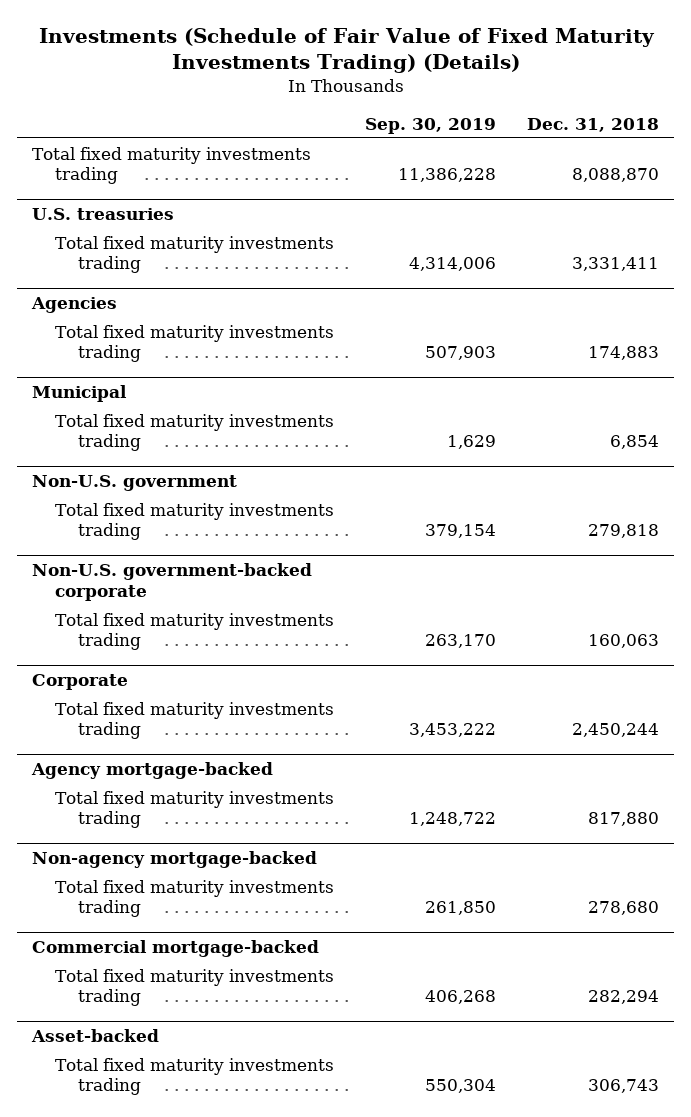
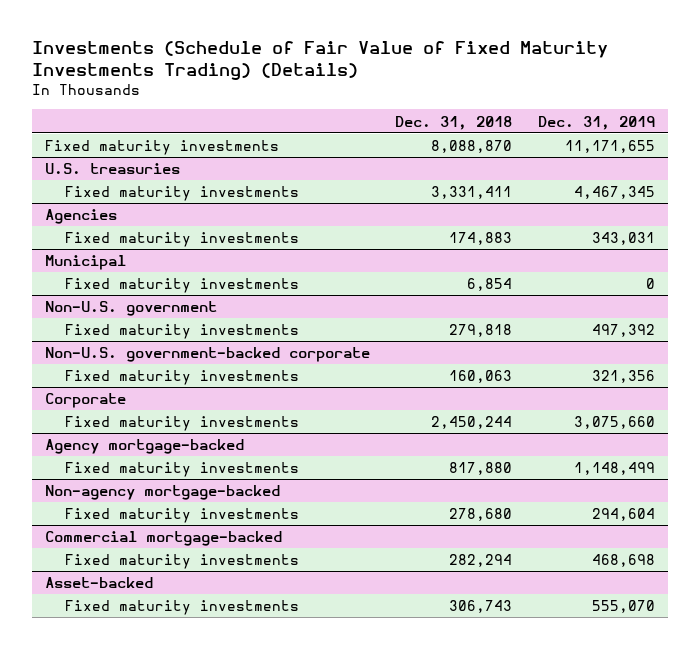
[364,117,496,134] Sep. 30, 2019 -> none
none -> [538,115,656,130] Dec. 31, 2019
[32,146,312,185] Total fixed maturity investments trading -> [44,140,279,156] Fixed maturity investments
[55,235,335,274] Total fixed maturity investments trading -> [65,186,300,202] Fixed maturity investments
[55,324,335,363] Total fixed maturity investments trading -> [65,232,300,248] Fixed maturity investments
[55,413,335,452] Total fixed maturity investments trading -> [65,278,300,294] Fixed maturity investments
[55,502,335,541] Total fixed maturity investments trading -> [65,324,300,340] Fixed maturity investments
[55,612,335,651] Total fixed maturity investments trading -> [65,370,300,386] Fixed maturity investments
[55,701,335,740] Total fixed maturity investments trading -> [65,416,300,432] Fixed maturity investments
[55,790,335,829] Total fixed maturity investments trading -> [65,462,300,478] Fixed maturity investments
[55,879,335,918] Total fixed maturity investments trading -> [65,508,300,524] Fixed maturity investments
[55,968,335,1007] Total fixed maturity investments trading -> [65,554,300,570] Fixed maturity investments
[55,1057,335,1096] Total fixed maturity investments trading -> [65,600,300,616] Fixed maturity investments

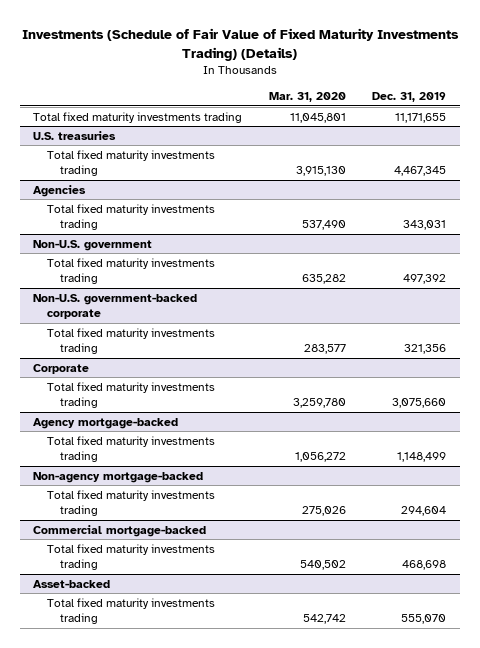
[395,115,513,130] Dec. 31, 2018 -> none
none -> [268,92,346,103] Mar. 31, 2020
[44,140,279,156] Fixed maturity investments -> [33,111,243,123] Total fixed maturity investments trading
[65,186,300,202] Fixed maturity investments -> [46,149,215,177] Total fixed maturity investments trading
[44,255,126,271] Municipal -> none
[65,278,300,294] Fixed maturity investments -> none
[65,232,300,248] Fixed maturity investments -> [46,203,215,231] Total fixed maturity investments trading
[65,324,300,340] Fixed maturity investments -> [46,257,215,285] Total fixed maturity investments trading
[65,370,300,386] Fixed maturity investments -> [46,327,215,355] Total fixed maturity investments trading
[65,416,300,432] Fixed maturity investments -> [46,381,215,409] Total fixed maturity investments trading
[65,462,300,478] Fixed maturity investments -> [46,435,215,463] Total fixed maturity investments trading
[65,508,300,524] Fixed maturity investments -> [46,489,215,517] Total fixed maturity investments trading
[65,554,300,570] Fixed maturity investments -> [46,543,215,571] Total fixed maturity investments trading
[65,600,300,616] Fixed maturity investments -> [46,597,215,625] Total fixed maturity investments trading

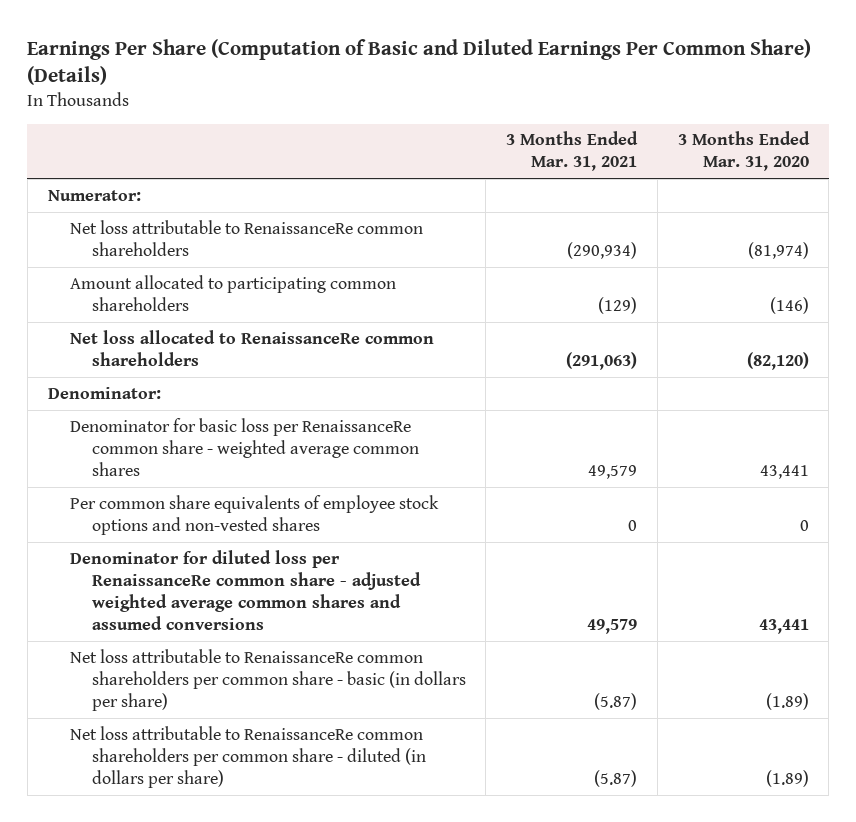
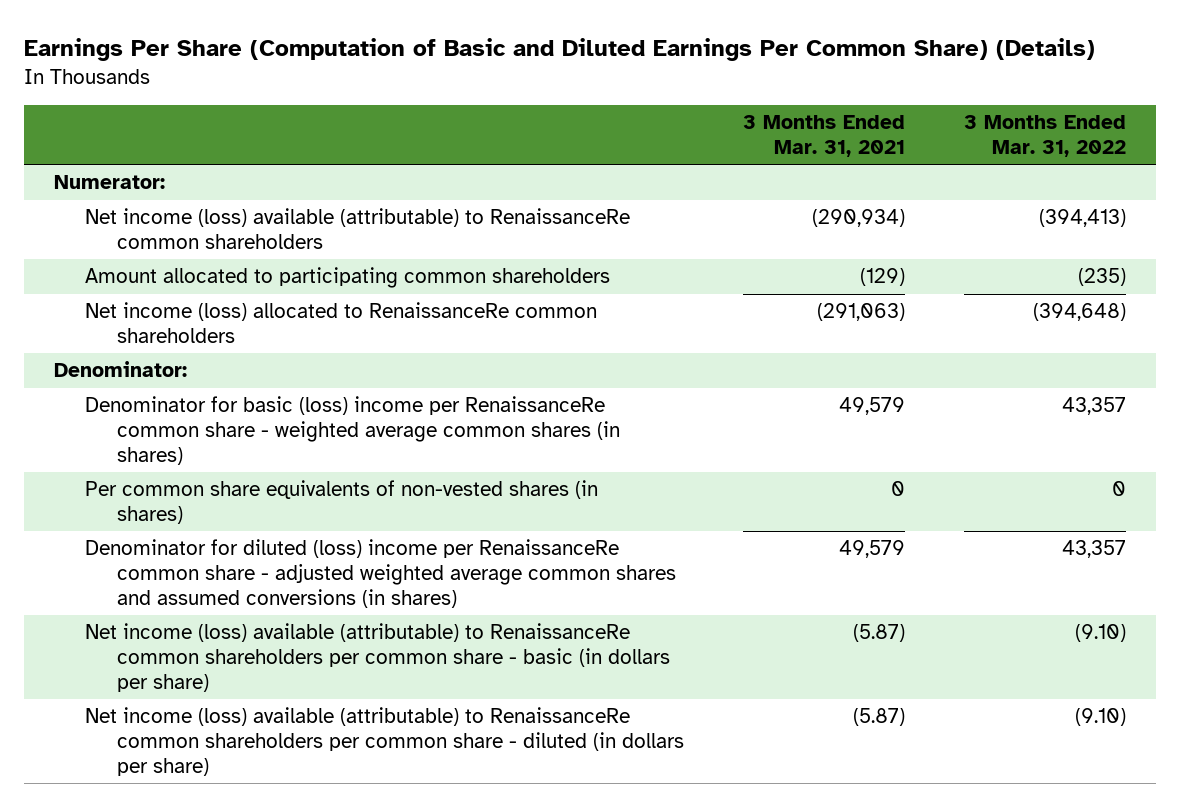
[677,131,810,172] 3 Months Ended Mar. 31, 2020 -> none
none -> [964,115,1127,158] 3 Months Ended Mar. 31, 2022
[69,219,423,256] Net loss attributable to RenaissanceRe common shareholders -> [85,208,631,250] Net income (loss) available (attributable) to RenaissanceRe common shareholders
[69,329,434,366] Net loss allocated to RenaissanceRe common shareholders -> [85,302,598,344] Net income (loss) allocated to RenaissanceRe common shareholders
[69,417,419,476] Denominator for basic loss per RenaissanceRe common share - weighted average common shares -> [85,396,620,465] Denominator for basic (loss) income per RenaissanceRe common share - weighted average common shares (in shares)
[69,494,439,535] Per common share equivalents of employee stock options and non-vested shares -> [85,480,599,525] Per common share equivalents of non-vested shares (in shares)
[69,549,421,630] Denominator for diluted loss per RenaissanceRe common share - adjusted weighted average common shares and assumed conversions -> [85,539,676,608] Denominator for diluted (loss) income per RenaissanceRe common share - adjusted weighted average common shares and assumed conversions (in shares)
[69,648,466,711] Net loss attributable to RenaissanceRe common shareholders per common share - basic (in dollars per share) -> [85,623,670,692] Net income (loss) available (attributable) to RenaissanceRe common shareholders per common share - basic (in dollars per share)
[69,725,426,788] Net loss attributable to RenaissanceRe common shareholders per common share - diluted (in dollars per share) -> [85,707,684,776] Net income (loss) available (attributable) to RenaissanceRe common shareholders per common share - diluted (in dollars per share)

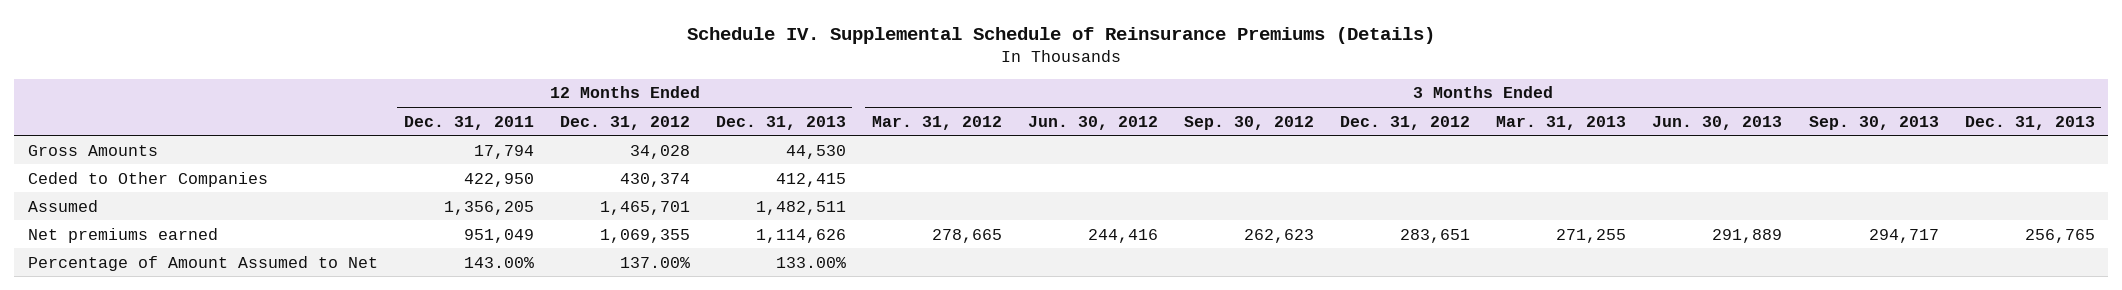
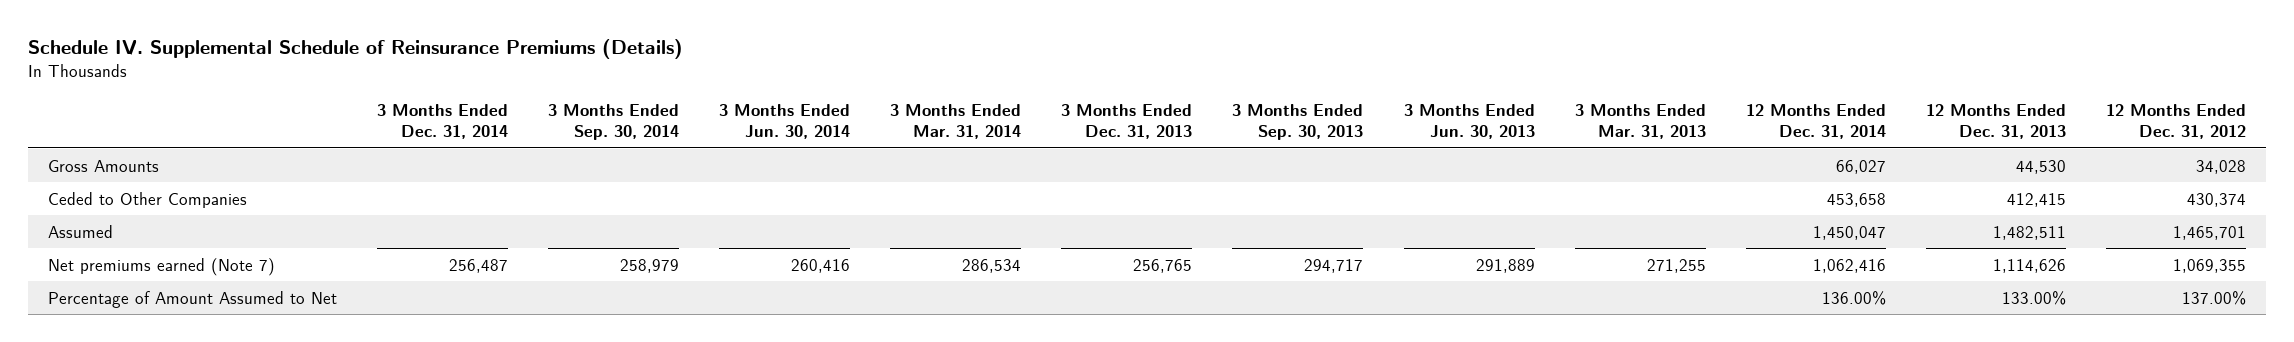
[403,115,534,130] Dec. 31, 2011 -> none
[871,115,1002,130] Mar. 31, 2012 -> none
[1028,115,1159,130] Jun. 30, 2012 -> none
[1184,115,1315,130] Sep. 30, 2012 -> none
[1340,115,1471,130] Dec. 31, 2012 -> none
none -> [376,104,508,139] 3 Months Ended Dec. 31, 2014
none -> [547,104,679,140] 3 Months Ended Sep. 30, 2014
none -> [719,104,851,139] 3 Months Ended Jun. 30, 2014
none -> [890,104,1022,139] 3 Months Ended Mar. 31, 2014
none -> [1745,104,1886,139] 12 Months Ended Dec. 31, 2014
[27,227,218,243] Net premiums earned -> [47,257,275,276] Net premiums earned (Note 7)

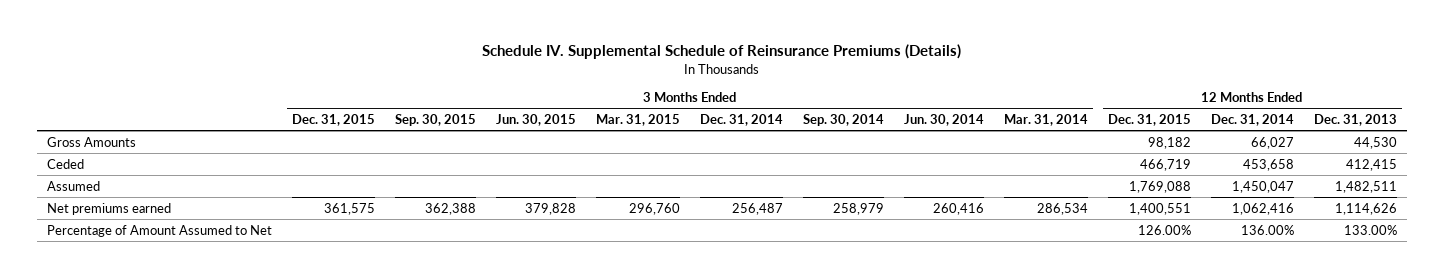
[1061,104,1193,139] 3 Months Ended Dec. 31, 2013 -> none
[1232,104,1364,140] 3 Months Ended Sep. 30, 2013 -> none
[1403,104,1535,139] 3 Months Ended Jun. 30, 2013 -> none
[1574,104,1706,139] 3 Months Ended Mar. 31, 2013 -> none
[2105,104,2246,139] 12 Months Ended Dec. 31, 2012 -> none
none -> [291,113,375,126] Dec. 31, 2015
none -> [394,113,476,126] Sep. 30, 2015
none -> [495,113,576,126] Jun. 30, 2015
none -> [595,113,680,126] Mar. 31, 2015
none -> [1107,113,1191,126] Dec. 31, 2015
[47,191,247,208] Ceded to Other Companies -> [46,158,84,169] Ceded
[47,257,275,276] Net premiums earned (Note 7) -> [46,202,171,215] Net premiums earned

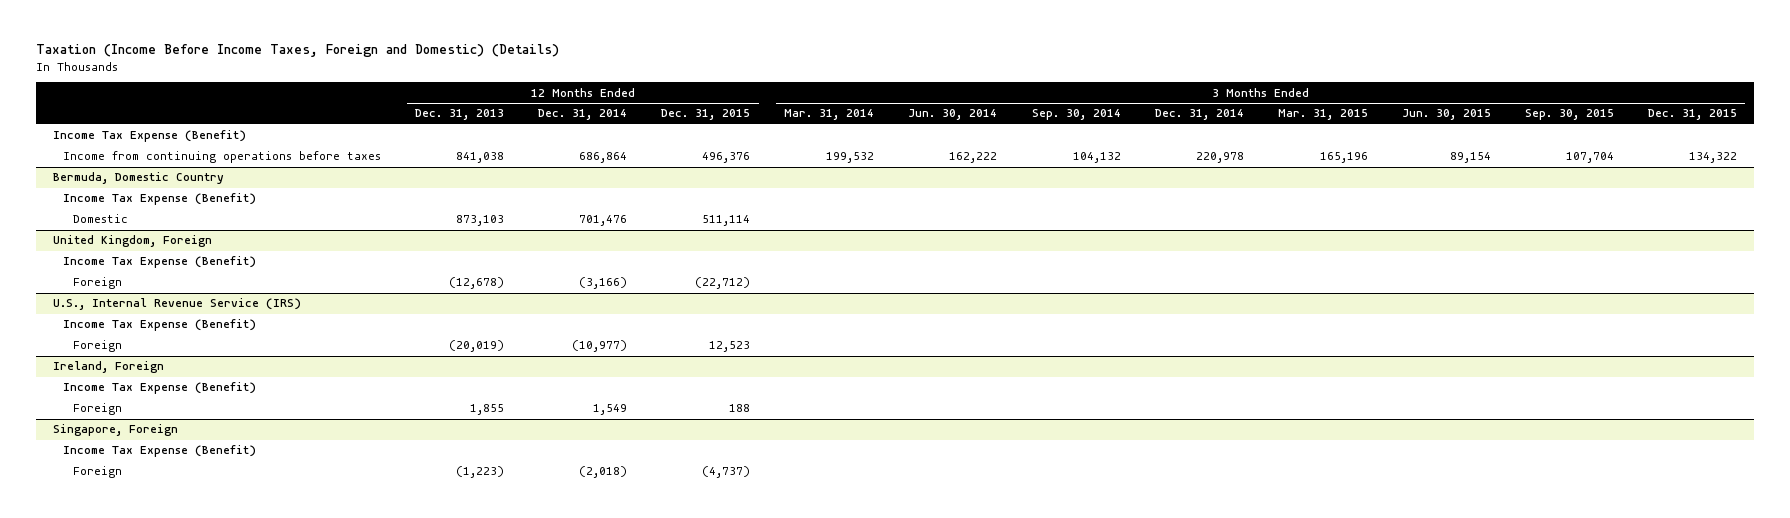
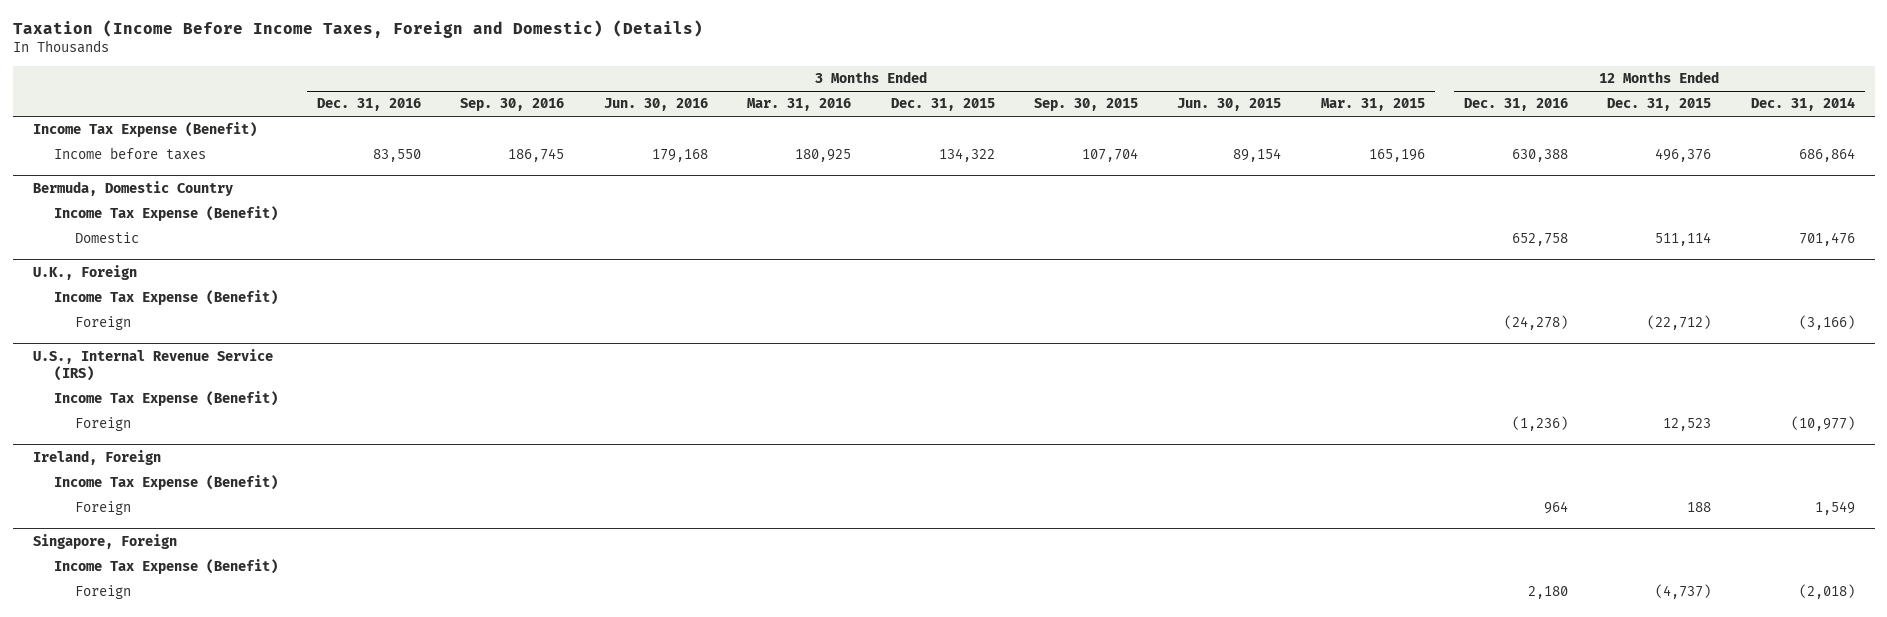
[415,109,505,121] Dec. 31, 2013 -> none
[784,109,875,121] Mar. 31, 2014 -> none
[908,109,998,121] Jun. 30, 2014 -> none
[1031,109,1121,121] Sep. 30, 2014 -> none
[1154,109,1244,121] Dec. 31, 2014 -> none
none -> [317,98,422,112] Dec. 31, 2016
none -> [460,98,565,112] Sep. 30, 2016
none -> [603,98,708,112] Jun. 30, 2016
none -> [747,98,852,112] Mar. 31, 2016
none -> [1464,98,1569,112] Dec. 31, 2016
[62,151,381,164] Income from continuing operations before taxes -> [53,147,206,161] Income before taxes
[53,235,213,248] United Kingdom, Foreign -> none
none -> [32,264,137,280] U.K., Foreign

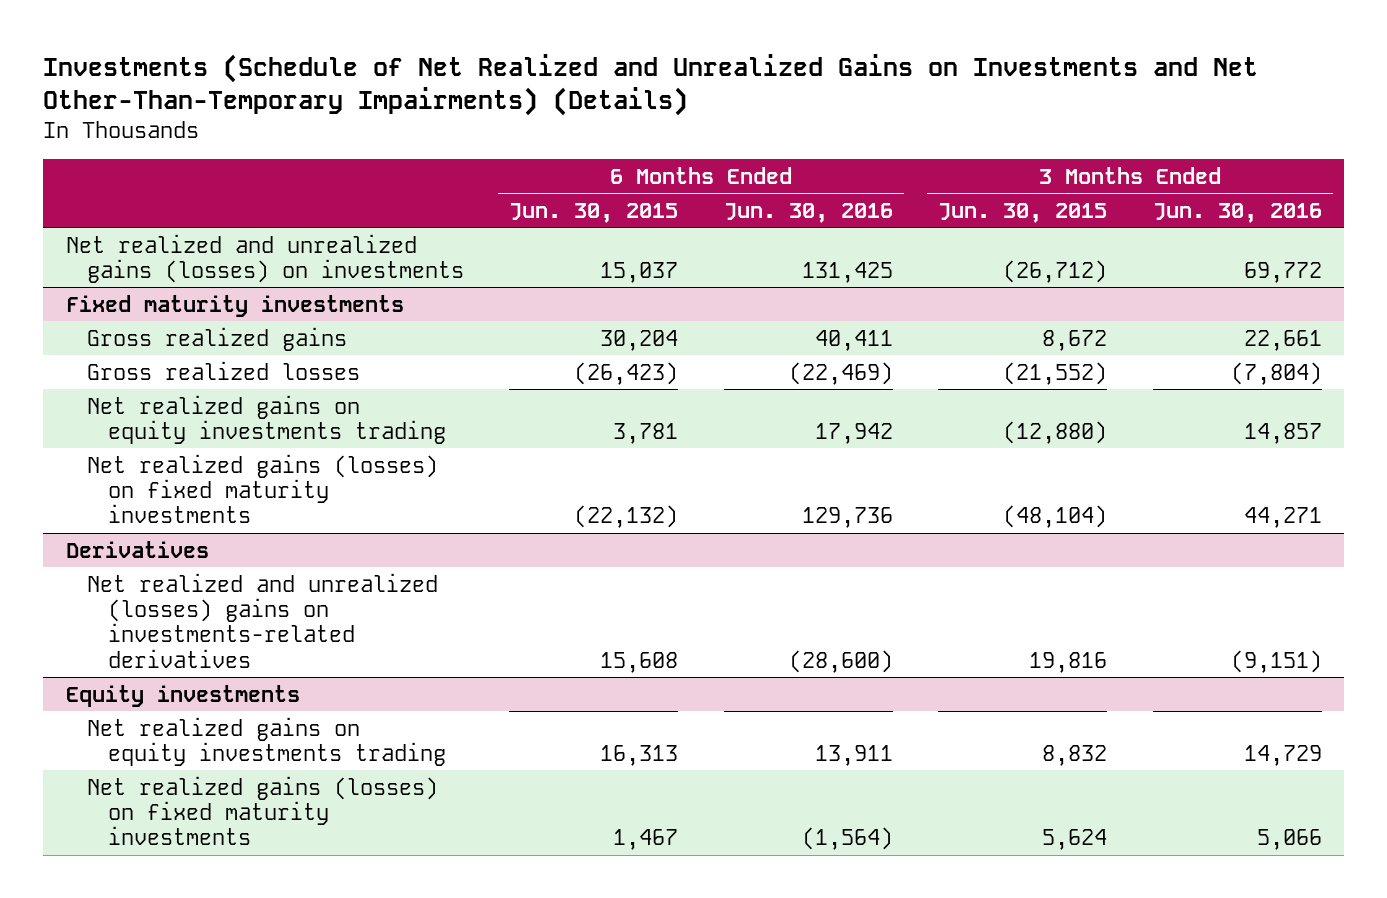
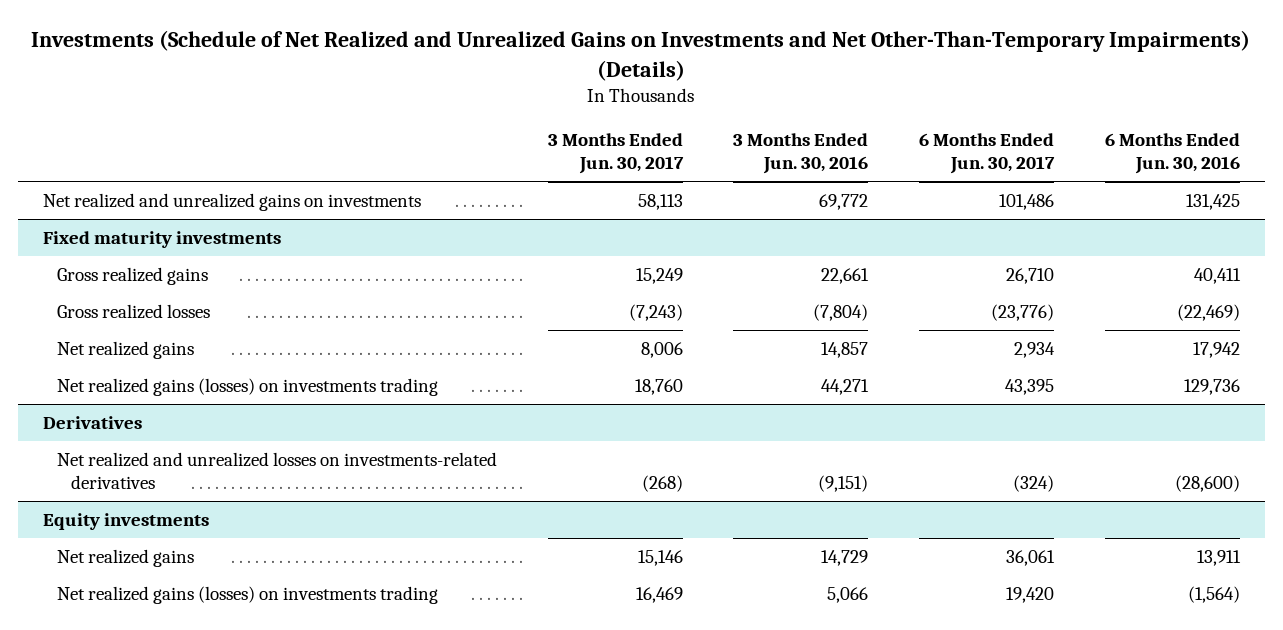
[509,202,679,223] Jun. 30, 2015 -> none
[938,202,1108,223] Jun. 30, 2015 -> none
none -> [547,133,684,174] 3 Months Ended Jun. 30, 2017
none -> [918,133,1055,174] 6 Months Ended Jun. 30, 2017
[65,233,464,283] Net realized and unrealized gains (losses) on investments -> [43,193,422,212] Net realized and unrealized gains on investments
[86,394,446,444] Net realized gains on equity investments trading -> [57,341,195,360] Net realized gains
[86,453,438,524] Net realized gains (losses) on fixed maturity investments -> [57,378,439,397] Net realized gains (losses) on investments trading
[86,572,438,668] Net realized and unrealized (losses) gains on investments-related derivatives -> [57,452,498,489] Net realized and unrealized losses on investments-related derivatives
[86,716,446,766] Net realized gains on equity investments trading -> [57,549,195,568] Net realized gains
[86,775,438,846] Net realized gains (losses) on fixed maturity investments -> [57,586,439,605] Net realized gains (losses) on investments trading

